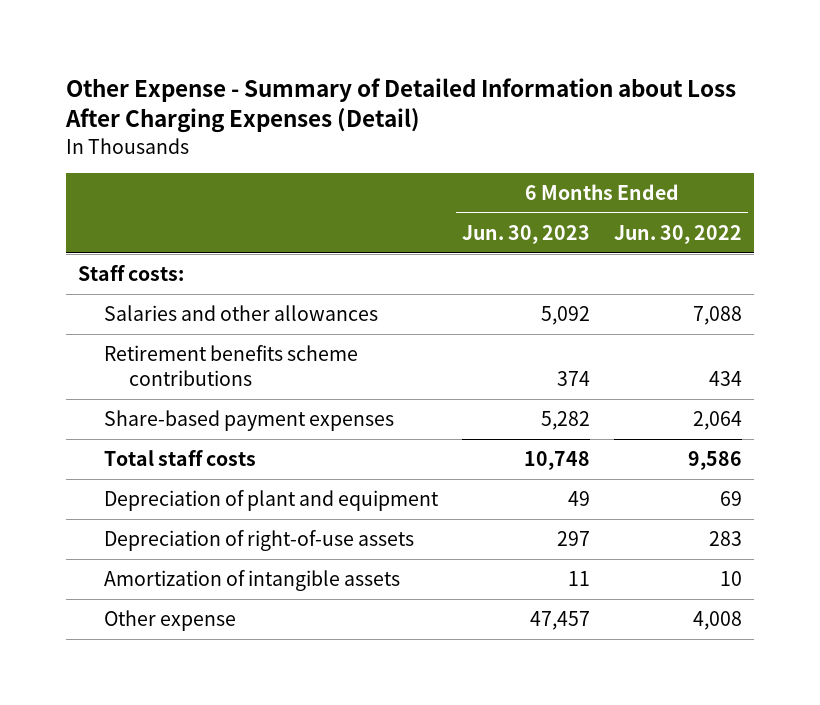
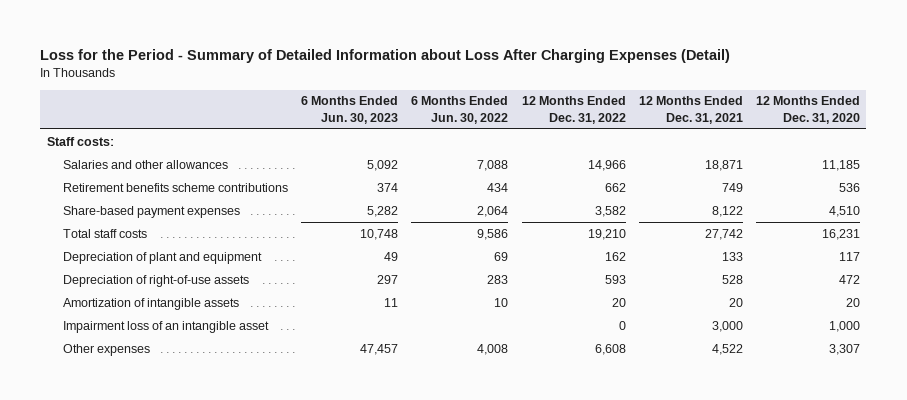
[65,77,737,134] Other Expense - Summary of Detailed Information about Loss After Charging Expenses (Detail) -> [40,48,731,63] Loss for the Period - Summary of Detailed Information about Loss After Charging Expenses (Detail)
none -> [521,96,626,124] 12 Months Ended Dec. 31, 2022
none -> [638,96,743,124] 12 Months Ended Dec. 31, 2021
none -> [755,96,860,124] 12 Months Ended Dec. 31, 2020
none -> [63,320,270,333] Impairment loss of an intangible asset
[103,609,236,631] Other expense -> [63,343,151,356] Other expenses

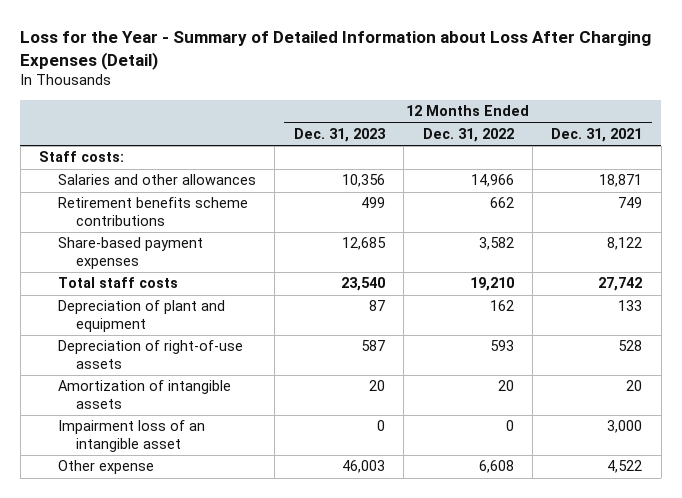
[40,48,731,63] Loss for the Period - Summary of Detailed Information about Loss After Charging Expenses (Detail) -> [20,30,652,70] Loss for the Year - Summary of Detailed Information about Loss After Charging Expenses (Detail)
[301,96,399,124] 6 Months Ended Jun. 30, 2023 -> none
[411,96,509,124] 6 Months Ended Jun. 30, 2022 -> none
[755,96,860,124] 12 Months Ended Dec. 31, 2020 -> none
none -> [293,128,386,143] Dec. 31, 2023
[63,343,151,356] Other expenses -> [57,460,154,475] Other expense

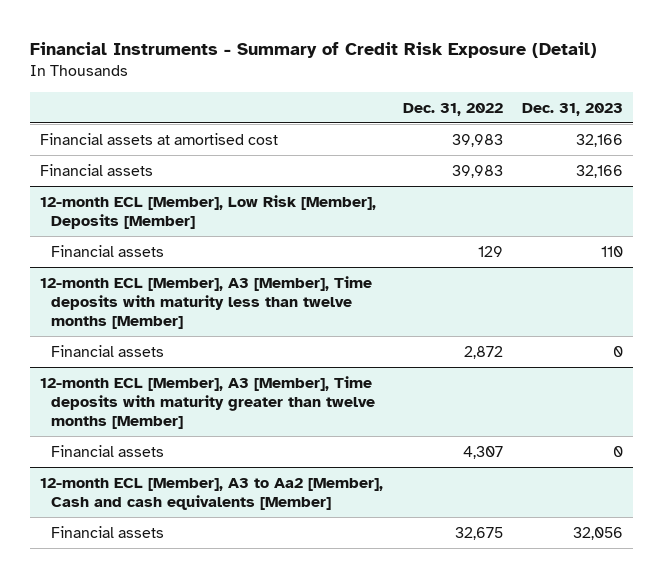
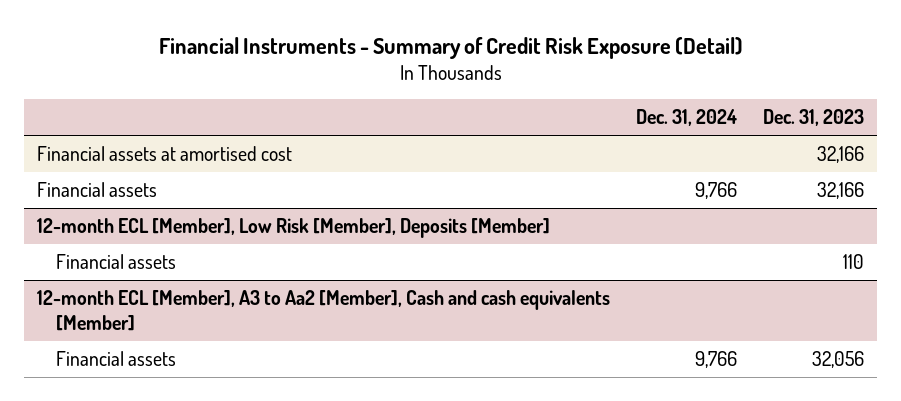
[402,102,503,116] Dec. 31, 2022 -> none
none -> [636,109,738,127] Dec. 31, 2024
[39,275,372,329] 12-month ECL [Member], A3 [Member], Time deposits with maturity less than twelve months [Member] -> none
[51,344,165,357] Financial assets -> none
[39,375,376,429] 12-month ECL [Member], A3 [Member], Time deposits with maturity greater than twelve months [Member] -> none
[51,444,165,457] Financial assets -> none

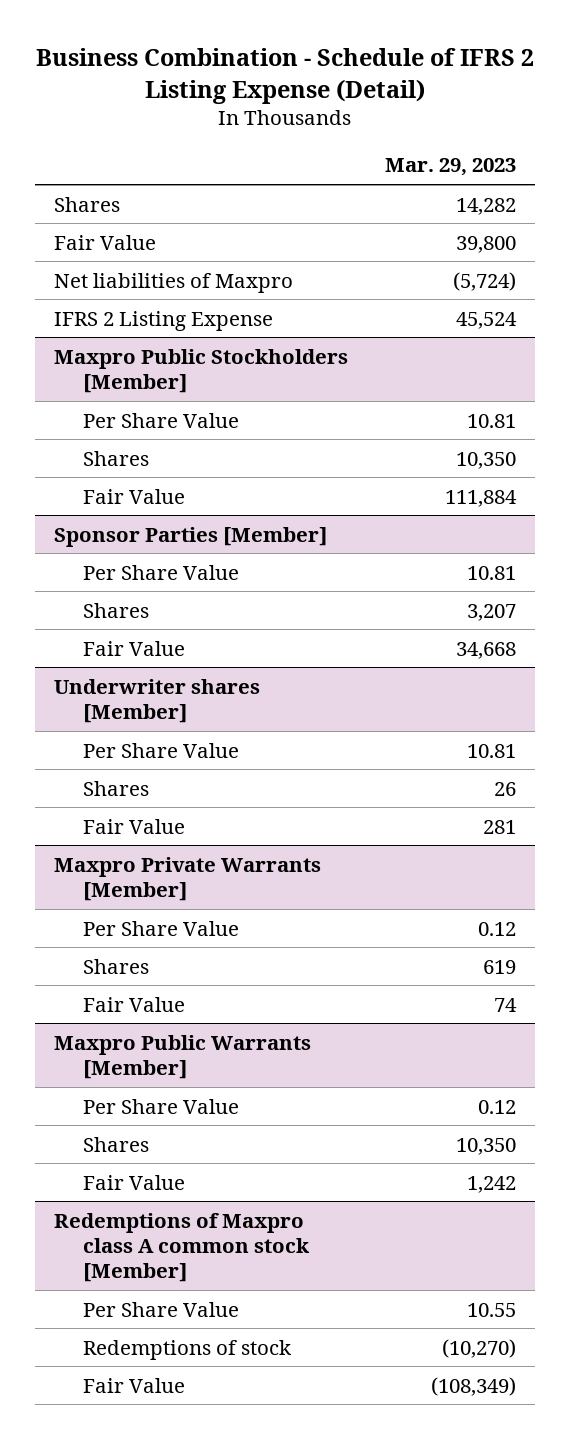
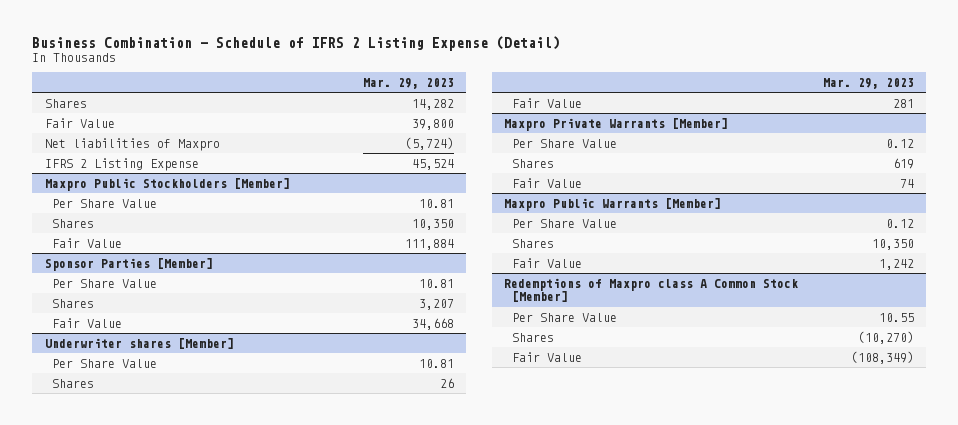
[53,1212,311,1282] Redemptions of Maxpro class A common stock [Member] -> [504,277,799,302] Redemptions of Maxpro class A Common Stock [Member]
[83,1339,293,1360] Redemptions of stock -> [511,332,554,342] Shares

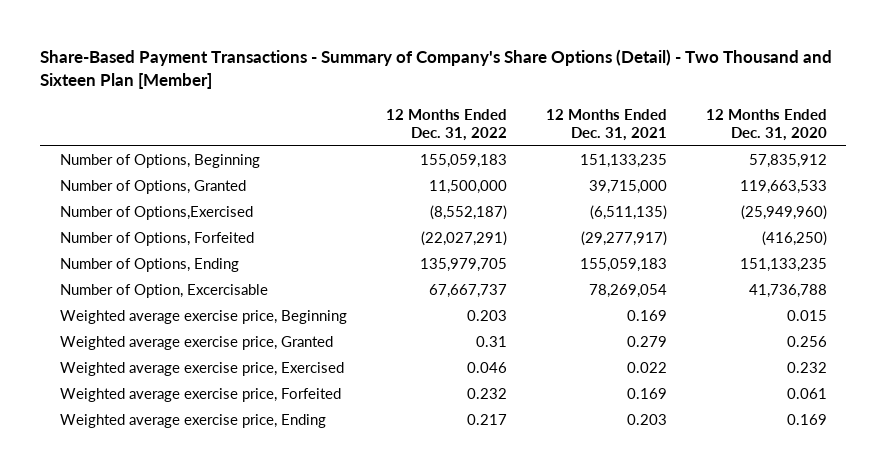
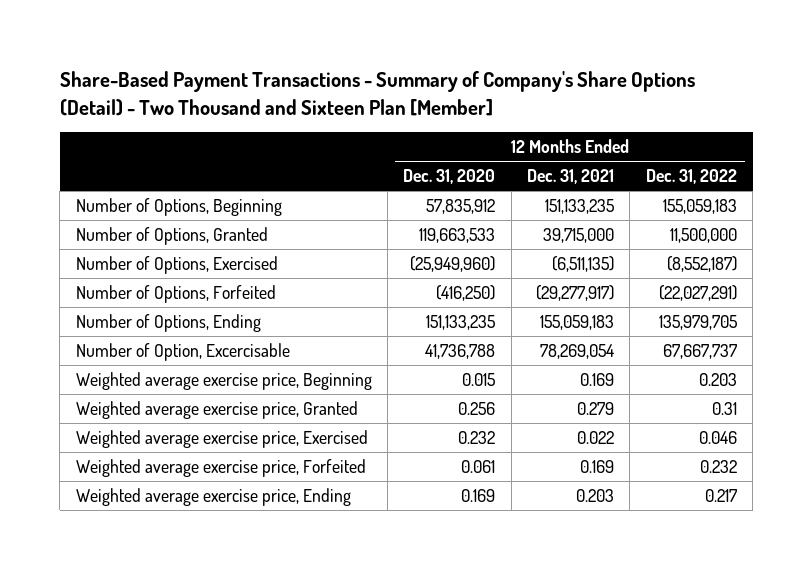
[59,206,253,221] Number of Options,Exercised -> [75,255,278,274] Number of Options, Exercised

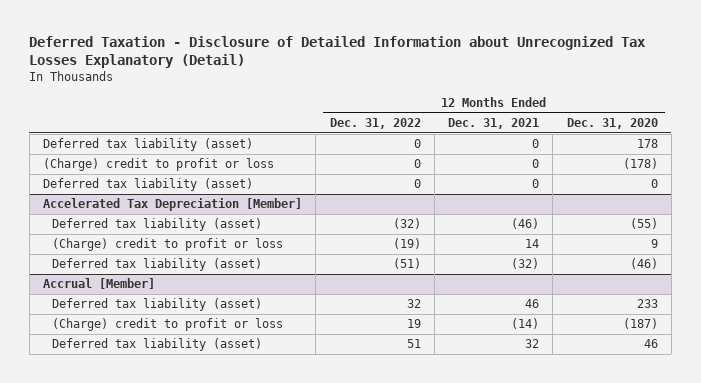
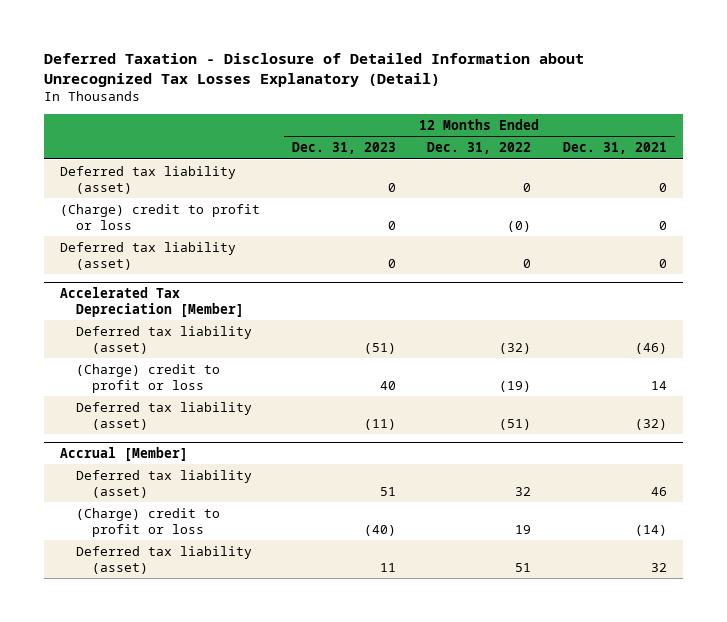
[566,117,658,129] Dec. 31, 2020 -> none
none -> [291,142,396,155] Dec. 31, 2023
[413,159,421,169] 0 -> [507,220,532,232] (0)

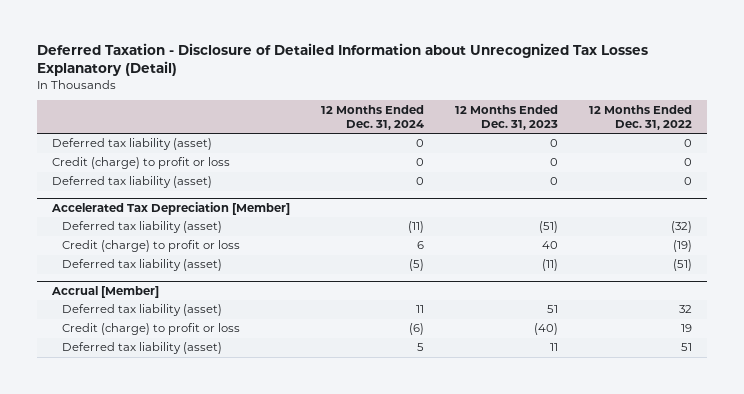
[563,142,668,155] Dec. 31, 2021 -> none
none -> [321,104,425,131] 12 Months Ended Dec. 31, 2024
[60,203,261,230] (Charge) credit to profit or loss -> [52,157,231,170] Credit (charge) to profit or loss
[507,220,532,232] (0) -> [683,158,692,167] 0
[75,363,220,393] (Charge) credit to profit or loss -> [61,240,240,253] Credit (charge) to profit or loss
[75,507,220,537] (Charge) credit to profit or loss -> [61,323,240,336] Credit (charge) to profit or loss

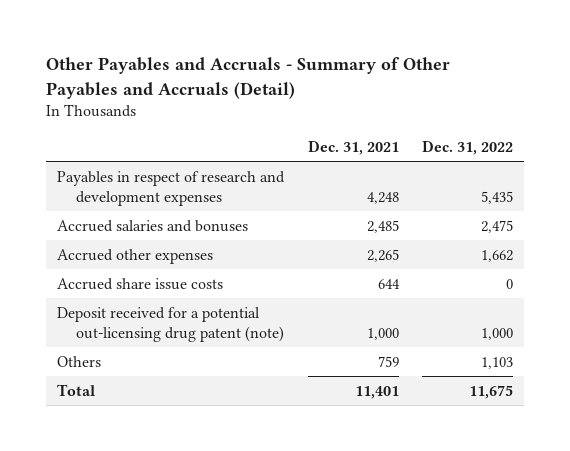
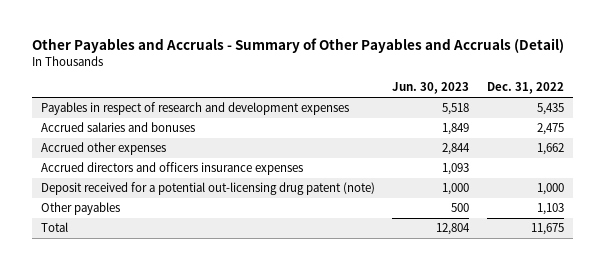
[307,139,399,155] Dec. 31, 2021 -> none
none -> [392,82,470,95] Jun. 30, 2023
[57,277,224,290] Accrued share issue costs -> none
none -> [40,162,303,176] Accrued directors and officers insurance expenses
[57,355,102,367] Others -> [40,202,120,216] Other payables

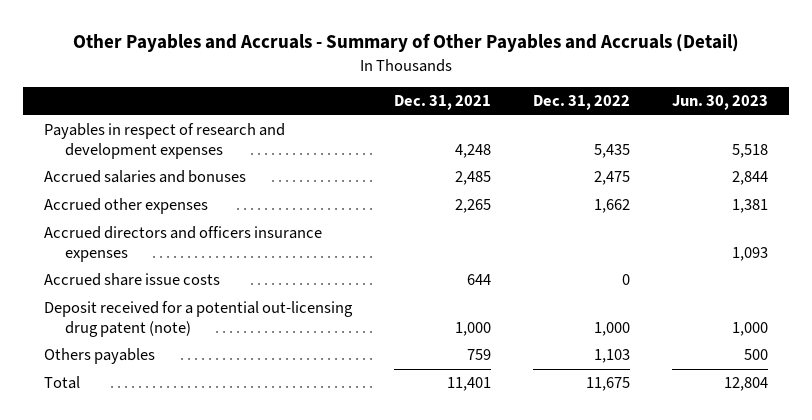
none -> [394,95,492,111] Dec. 31, 2021
[442,123,470,136] 1,849 -> [732,171,769,186] 2,844
[442,143,471,156] 2,844 -> [732,199,769,214] 1,381
none -> [43,273,220,287] Accrued share issue costs
[40,202,120,216] Other payables -> [43,348,155,365] Others payables

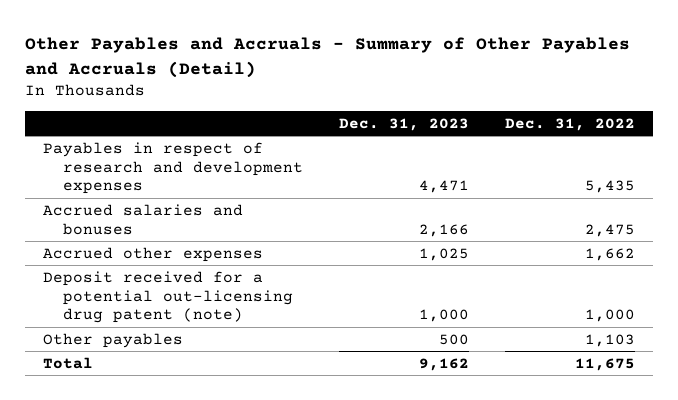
[394,95,492,111] Dec. 31, 2021 -> none
[672,95,769,111] Jun. 30, 2023 -> none
none -> [338,117,469,131] Dec. 31, 2023
[43,226,322,262] Accrued directors and officers insurance expenses -> none
[43,273,220,287] Accrued share issue costs -> none
[43,348,155,365] Others payables -> [42,332,183,348] Other payables

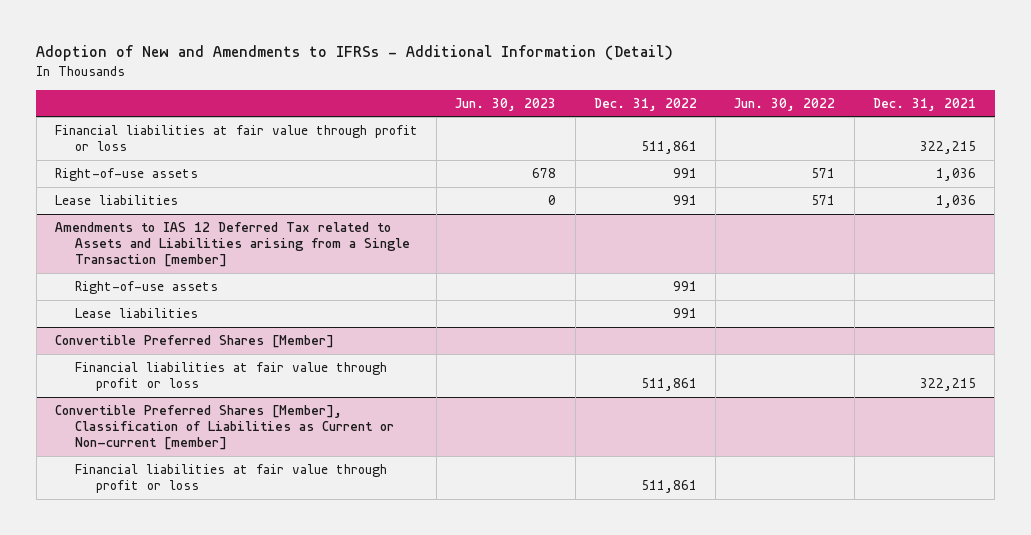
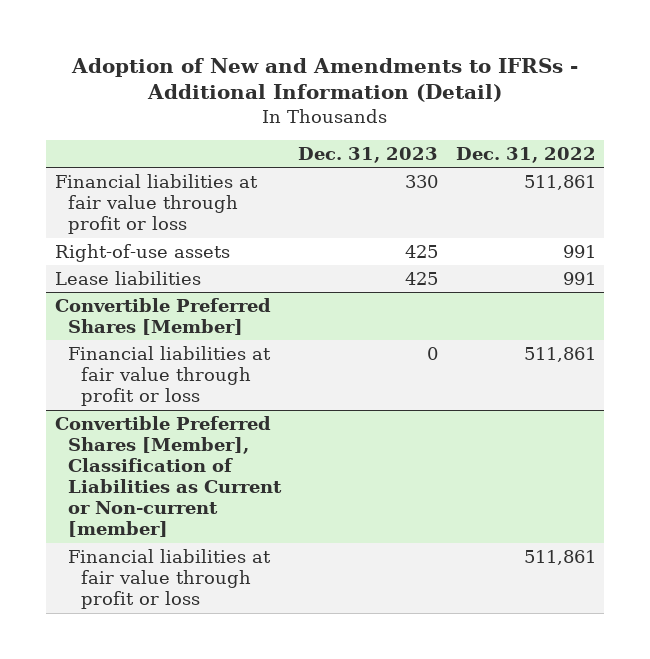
[455,97,557,111] Jun. 30, 2023 -> none
[734,97,836,111] Jun. 30, 2022 -> none
[872,97,976,111] Dec. 31, 2021 -> none
none -> [298,146,439,163] Dec. 31, 2023
[55,222,411,268] Amendments to IAS 12 Deferred Tax related to Assets and Liabilities arising from a Single Transaction [member] -> none
[75,281,219,295] Right-of-use assets -> none
[75,308,199,319] Lease liabilities -> none

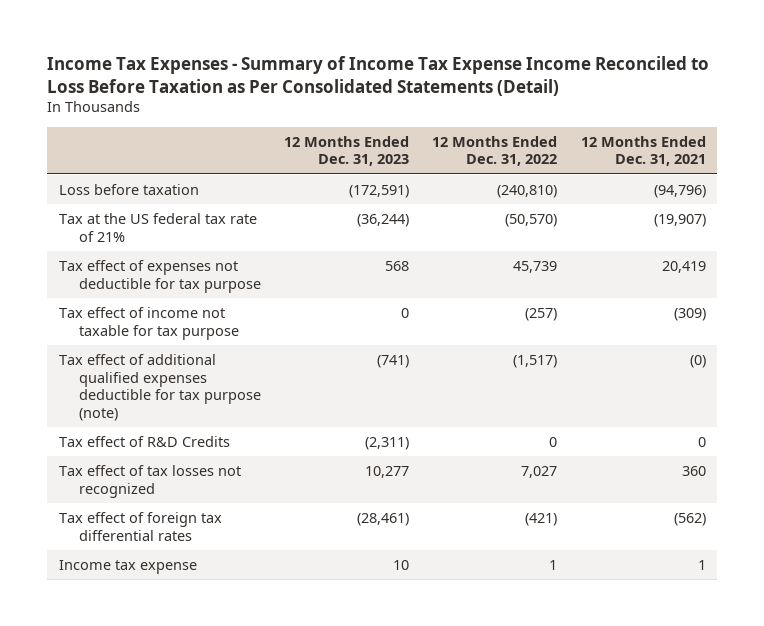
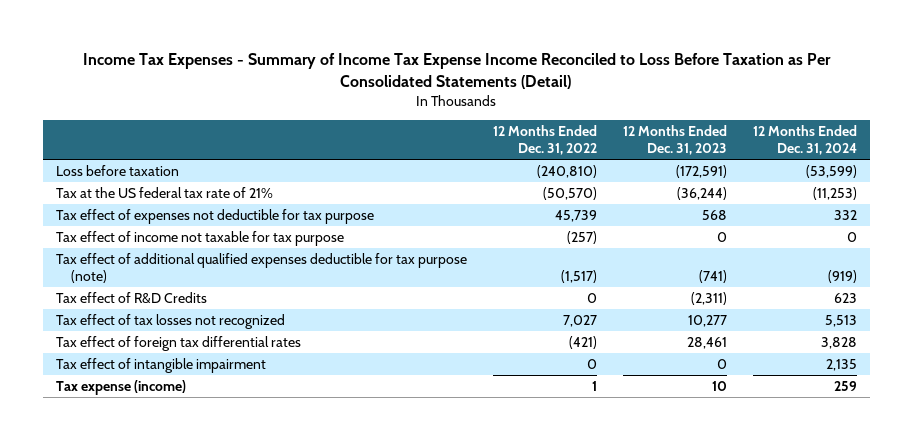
[580,135,706,167] 12 Months Ended Dec. 31, 2021 -> none
none -> [752,125,857,156] 12 Months Ended Dec. 31, 2024
[357,512,410,526] (28,461) -> [686,337,727,350] 28,461
none -> [56,358,267,374] Tax effect of intangible impairment
[58,559,197,574] Income tax expense -> [56,380,187,396] Tax expense (income)

